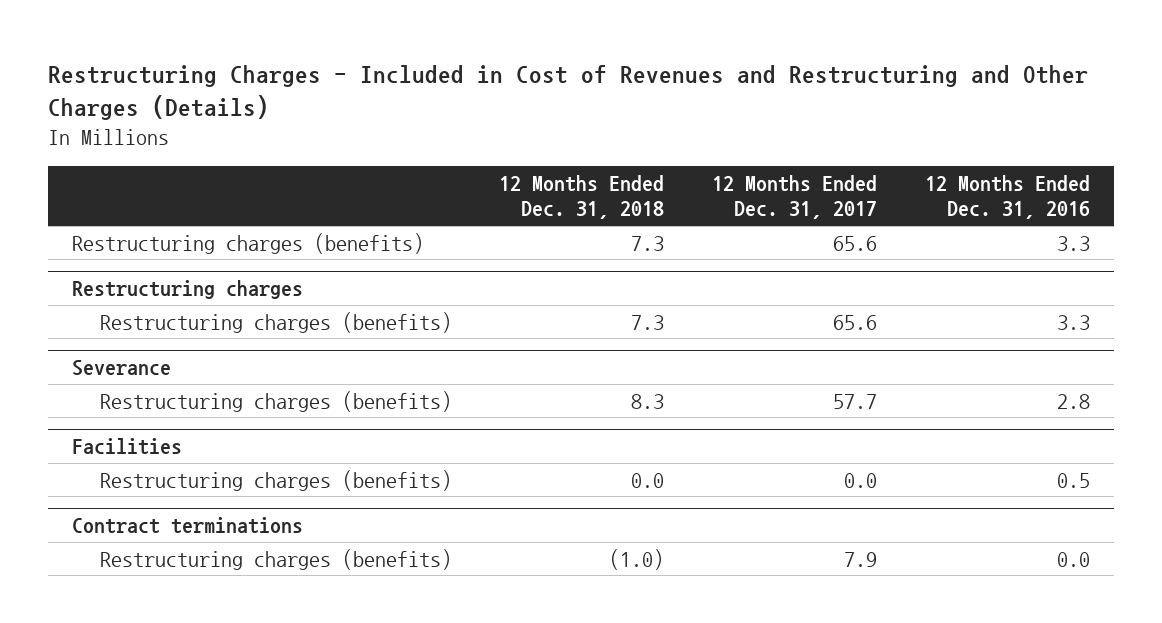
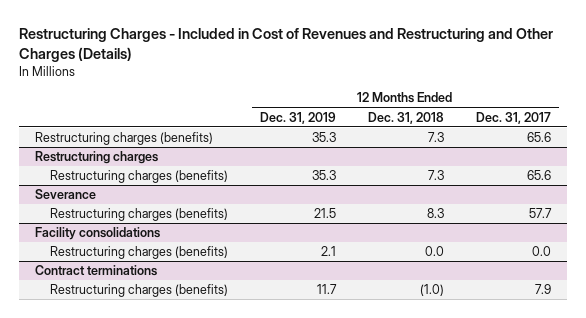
[924,174,1090,220] 12 Months Ended Dec. 31, 2016 -> none
none -> [259,111,336,124] Dec. 31, 2019
[71,438,182,456] Facilities -> [35,227,161,241] Facility consolidations

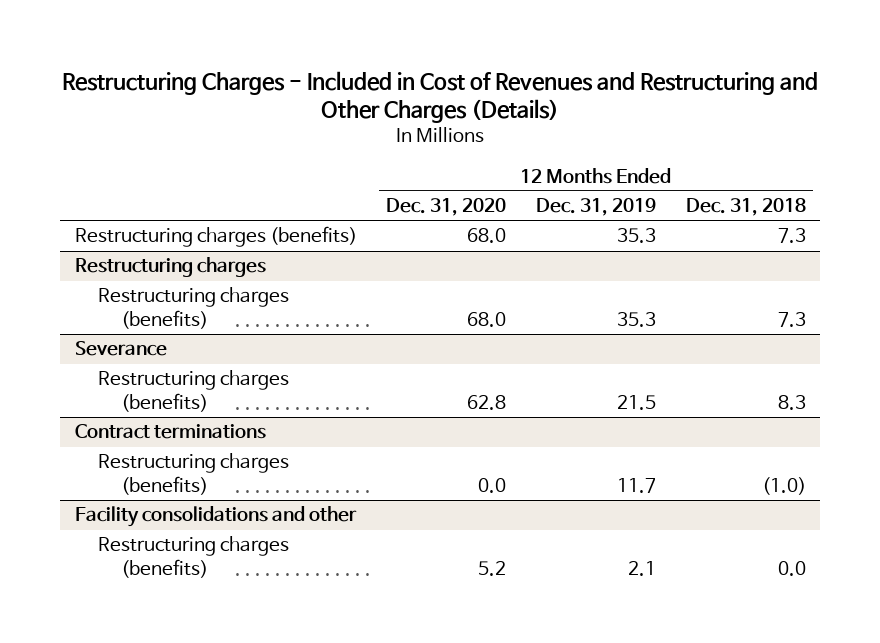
[475,111,551,124] Dec. 31, 2017 -> none
none -> [386,198,507,217] Dec. 31, 2020
[35,227,161,241] Facility consolidations -> none
[49,246,228,260] Restructuring charges (benefits) -> none
none -> [74,506,357,528] Facility consolidations and other
none -> [97,536,289,579] Restructuring charges (benefits)

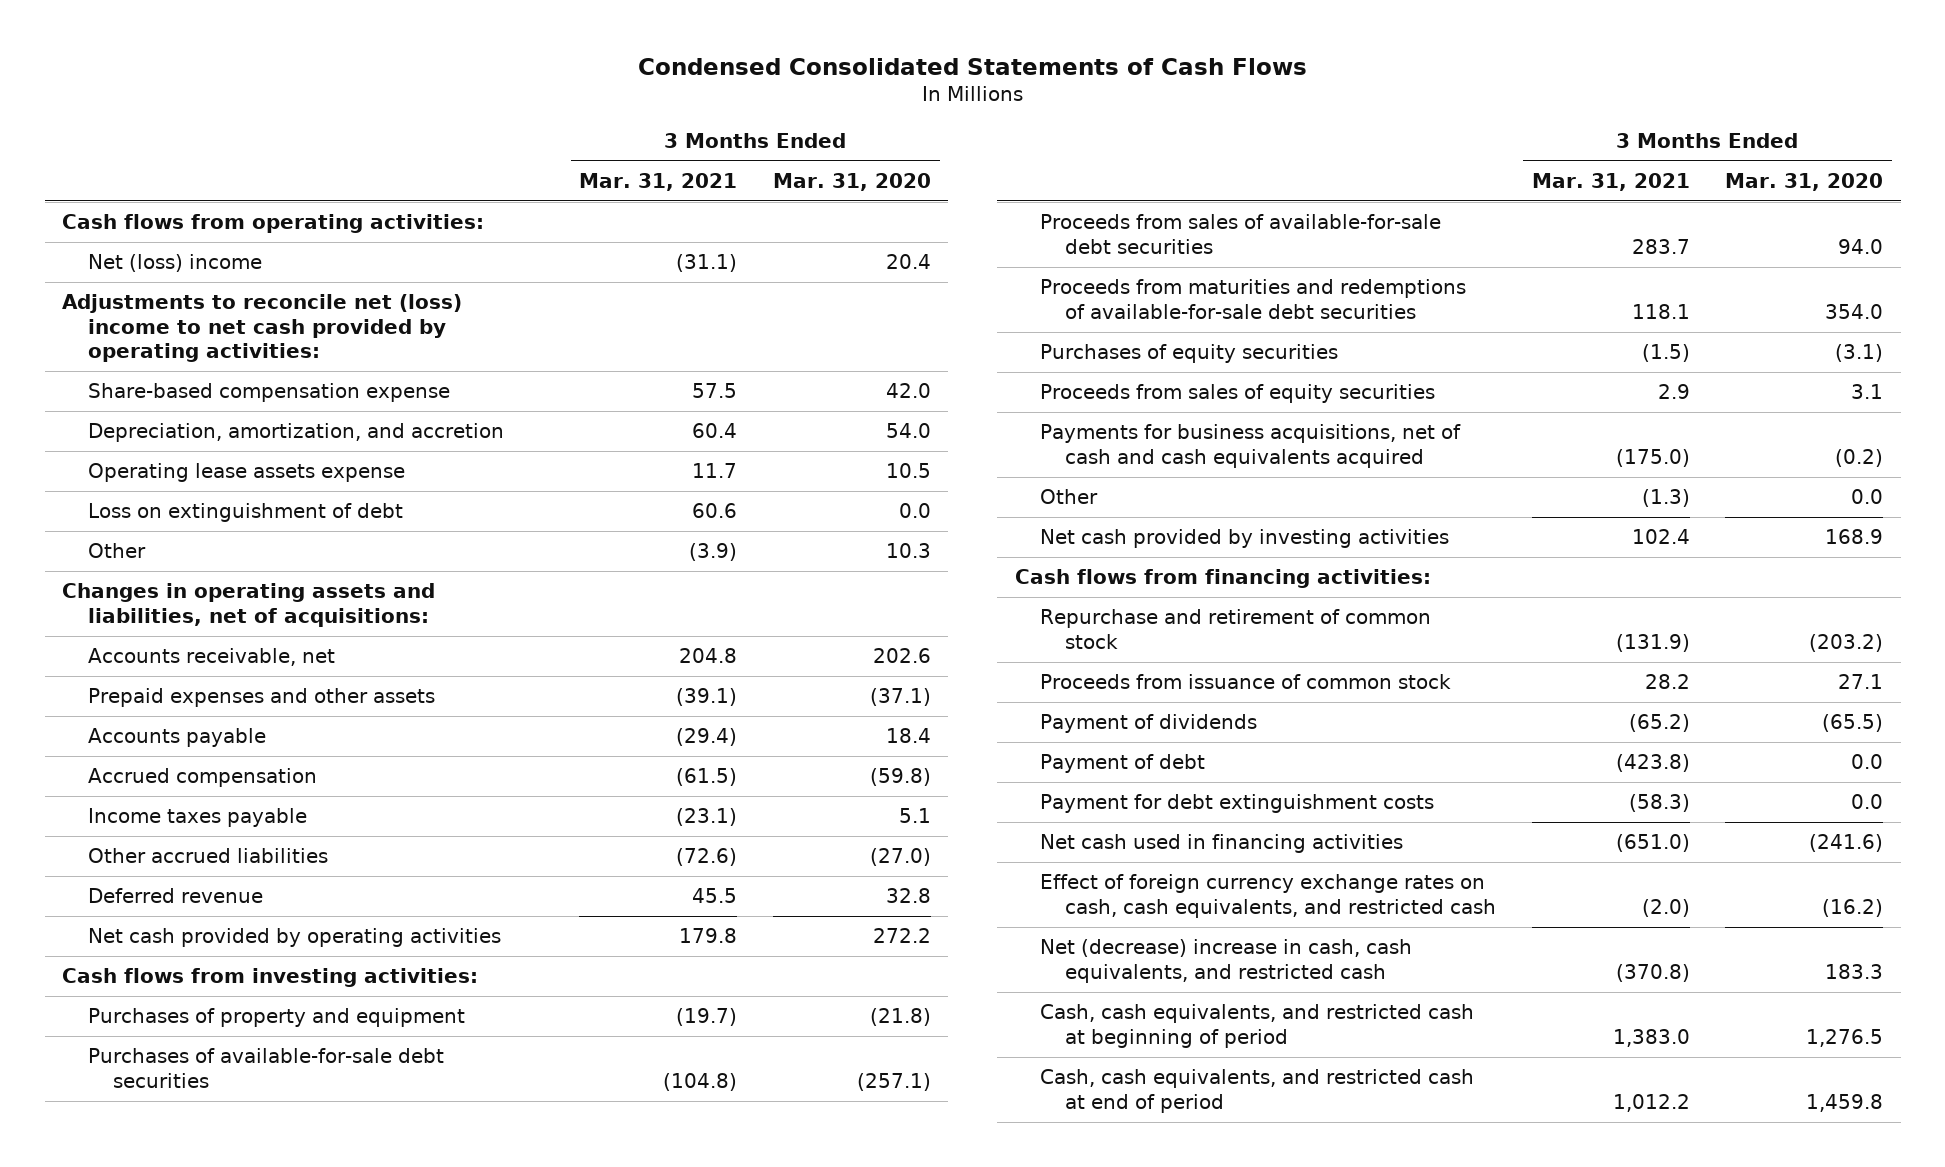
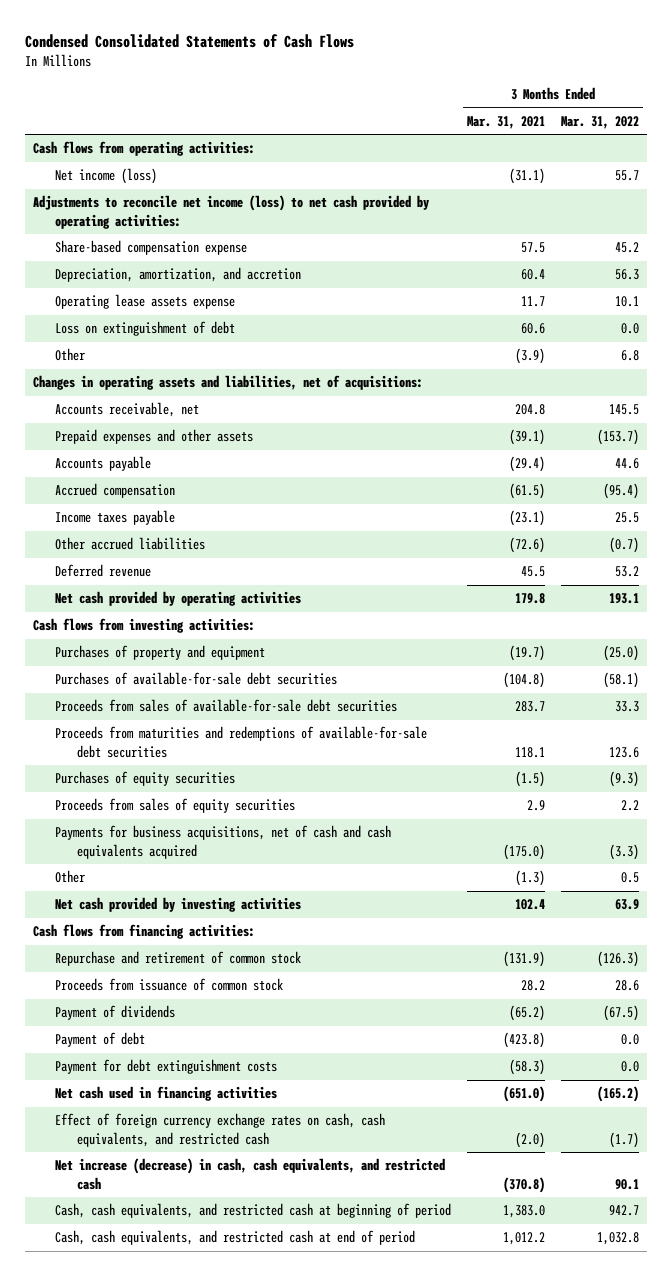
[772,172,931,191] Mar. 31, 2020 -> none
none -> [560,115,639,129] Mar. 31, 2022
[87,254,262,273] Net (loss) income -> [55,168,158,185] Net income (loss)
[62,294,463,363] Adjustments to reconcile net (loss) income to net cash provided by operating activities: -> [33,195,430,229] Adjustments to reconcile net income (loss) to net cash provided by operating activities:
[1039,939,1412,983] Net (decrease) increase in cash, cash equivalents, and restricted cash -> [55,1158,446,1190] Net increase (decrease) in cash, cash equivalents, and restricted cash

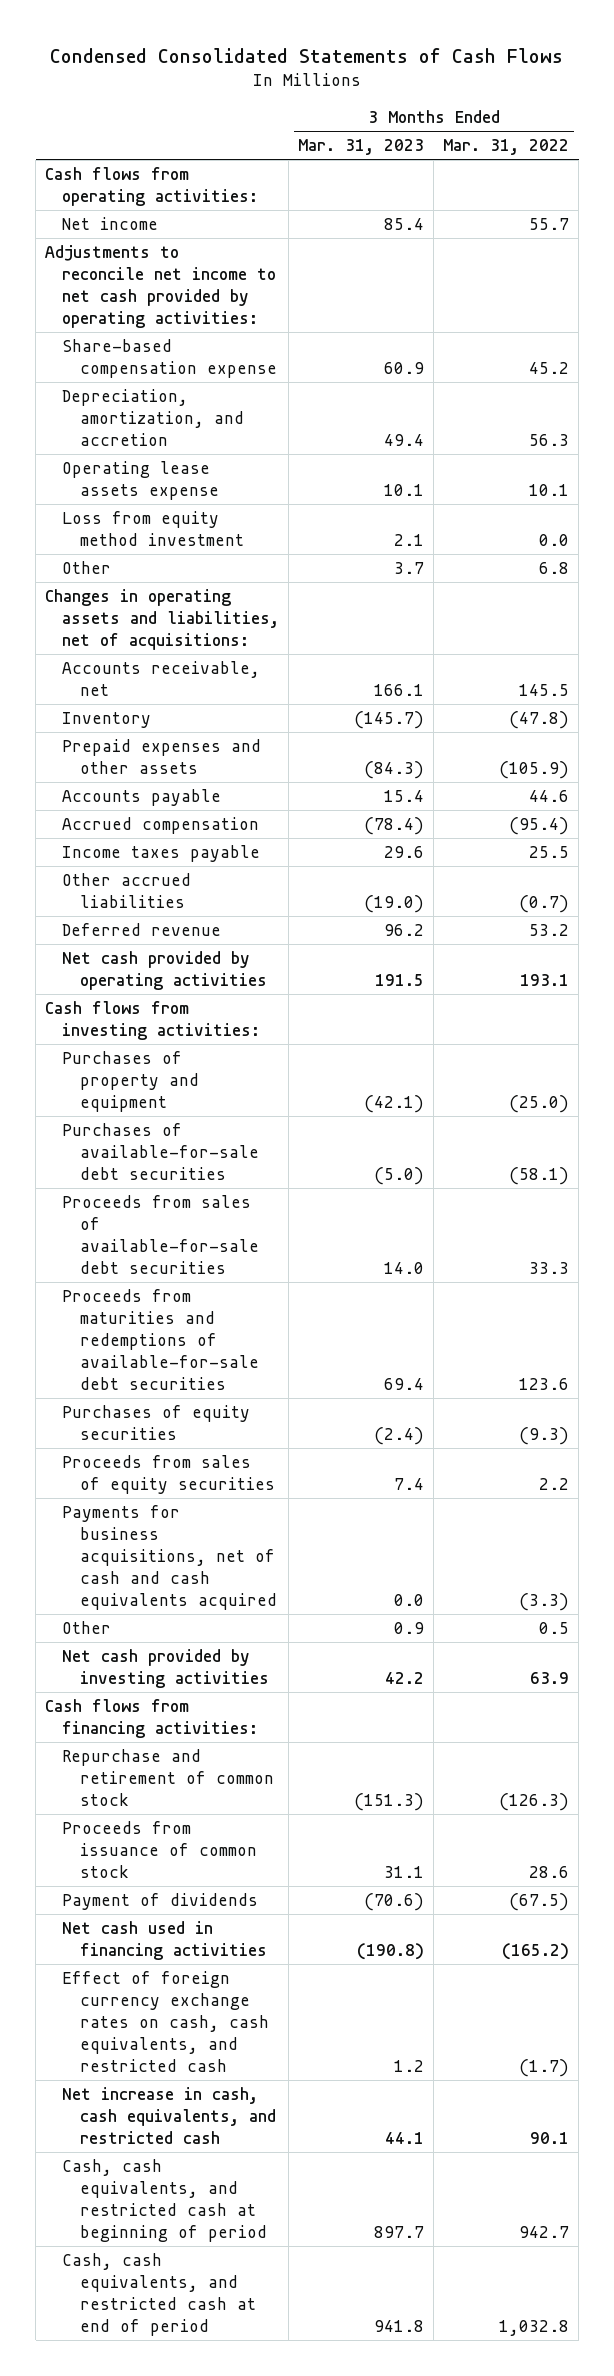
[467,115,546,129] Mar. 31, 2021 -> none
none -> [298,138,425,155] Mar. 31, 2023
[55,168,158,185] Net income (loss) -> [62,216,159,230] Net income
[33,195,430,229] Adjustments to reconcile net income (loss) to net cash provided by operating activities: -> [45,244,277,329] Adjustments to reconcile net income to net cash provided by operating activities:
[55,321,236,337] Loss on extinguishment of debt -> none
none -> [62,510,244,546] Loss from equity method investment
none -> [62,711,152,728] Inventory
[596,429,639,446] (153.7) -> [499,760,570,779] (105.9)
[55,1032,146,1048] Payment of debt -> none
[55,1059,278,1075] Payment for debt extinguishment costs -> none
[55,1158,446,1190] Net increase (decrease) in cash, cash equivalents, and restricted cash -> [62,2086,276,2144] Net increase in cash, cash equivalents, and restricted cash

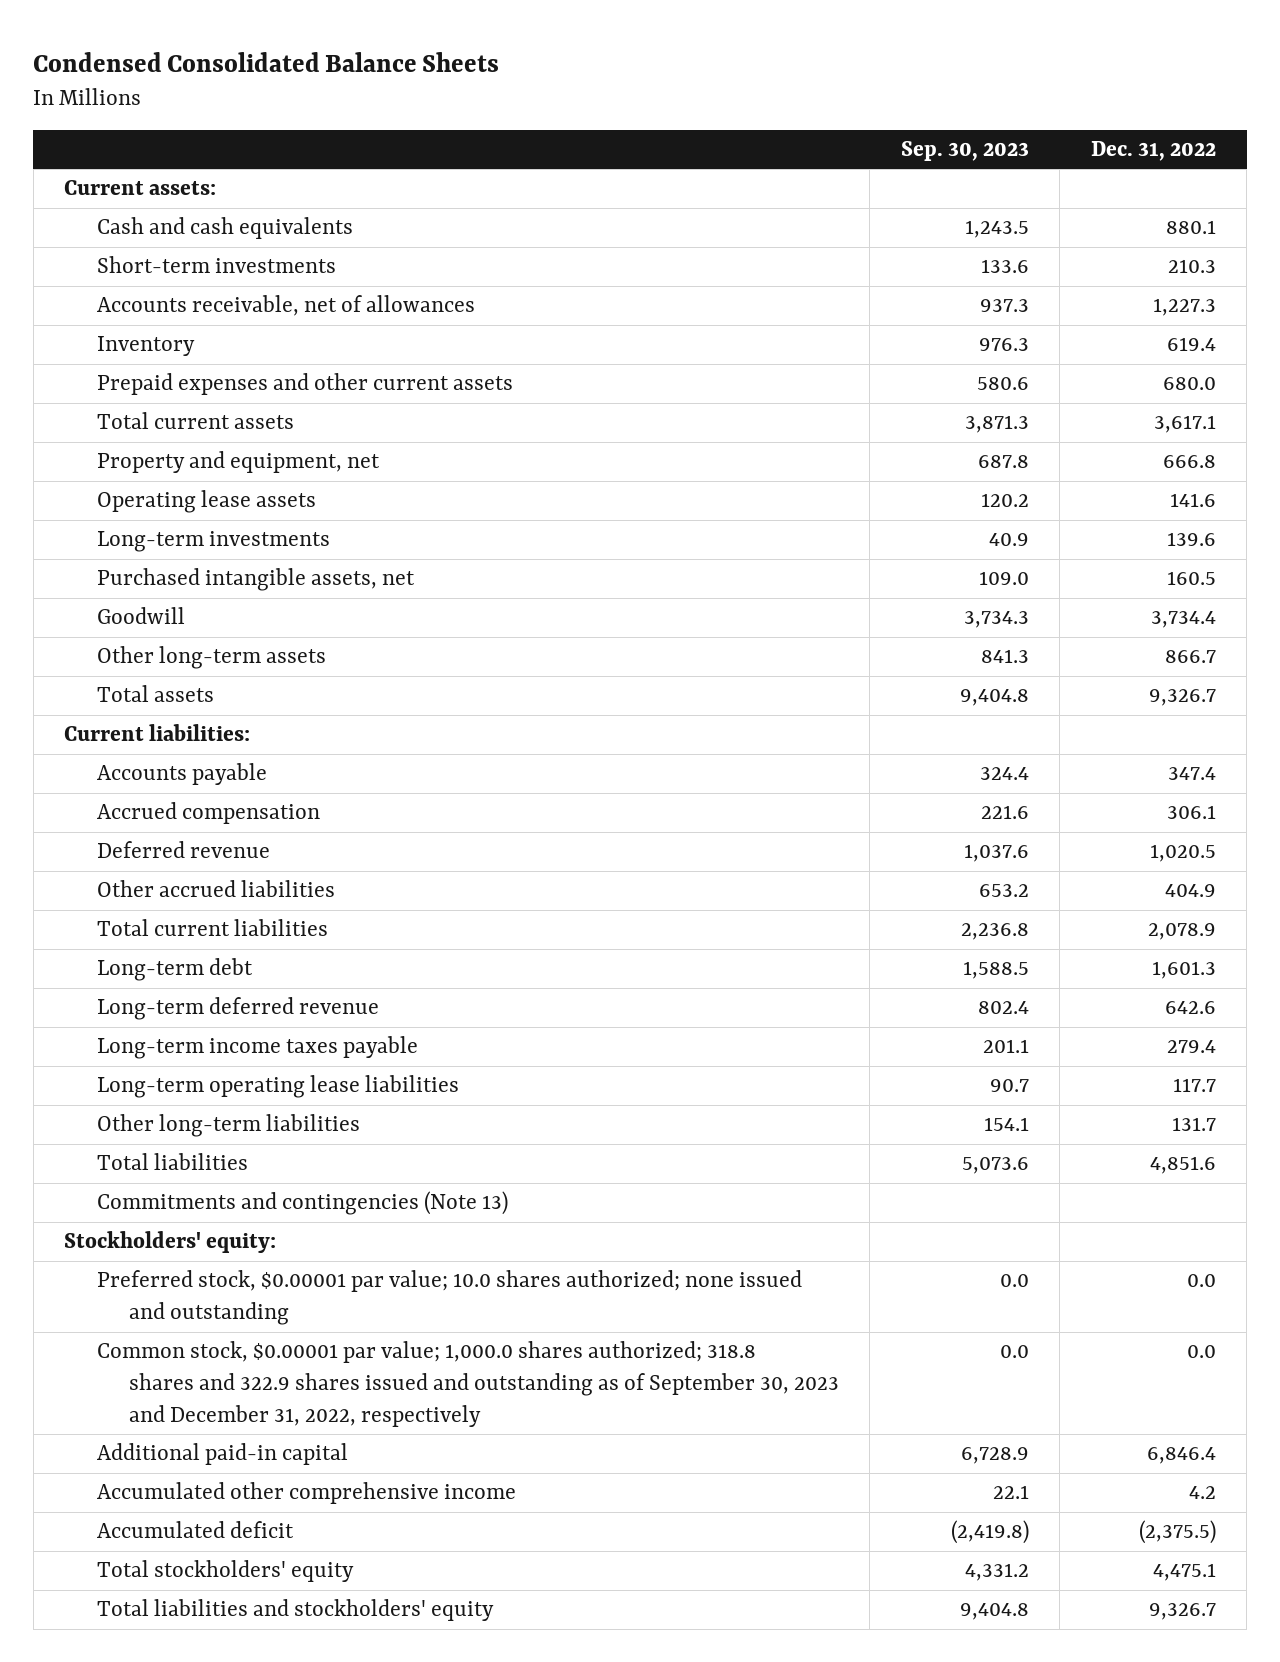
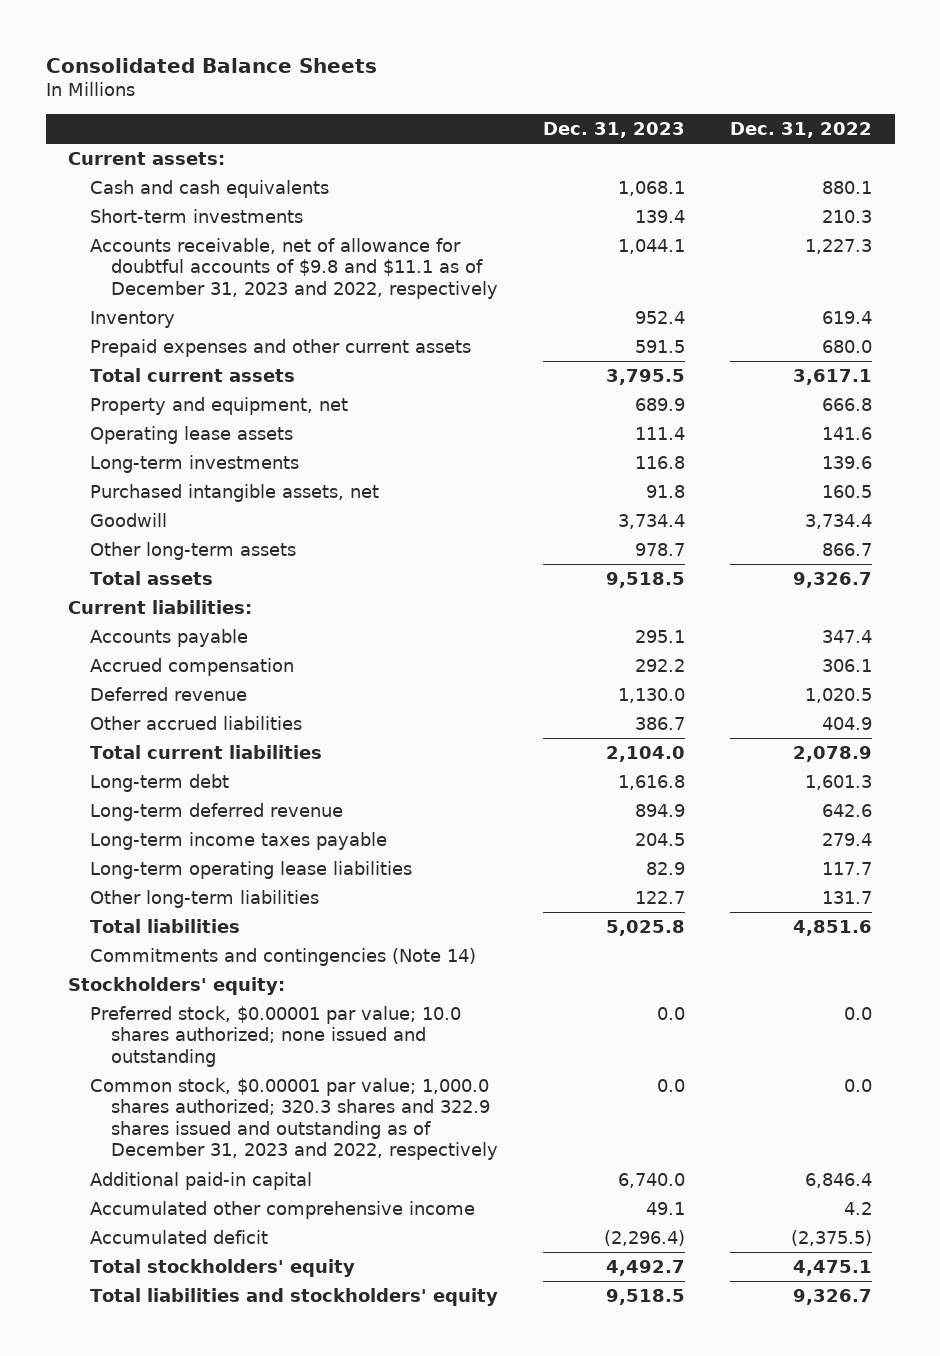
[33,51,500,72] Condensed Consolidated Balance Sheets -> [45,57,377,73] Consolidated Balance Sheets
[900,141,1029,162] Sep. 30, 2023 -> none
none -> [543,121,686,138] Dec. 31, 2023
[96,295,475,317] Accounts receivable, net of allowances -> [89,238,499,299] Accounts receivable, net of allowance for doubtful accounts of $9.8 and $11.1 as of December 31, 2023 and 2022, respectively
[96,1191,508,1216] Commitments and contingencies (Note 13) -> [89,948,476,967] Commitments and contingencies (Note 14)
[96,1341,839,1427] Common stock, $0.00001 par value; 1,000.0 shares authorized; 318.8 shares and 322.9 shares issued and outstanding as of September 30, 2023 and December 31, 2022, respectively -> [89,1078,499,1161] Common stock, $0.00001 par value; 1,000.0 shares authorized; 320.3 shares and 322.9 shares issued and outstanding as of December 31, 2023 and 2022, respectively

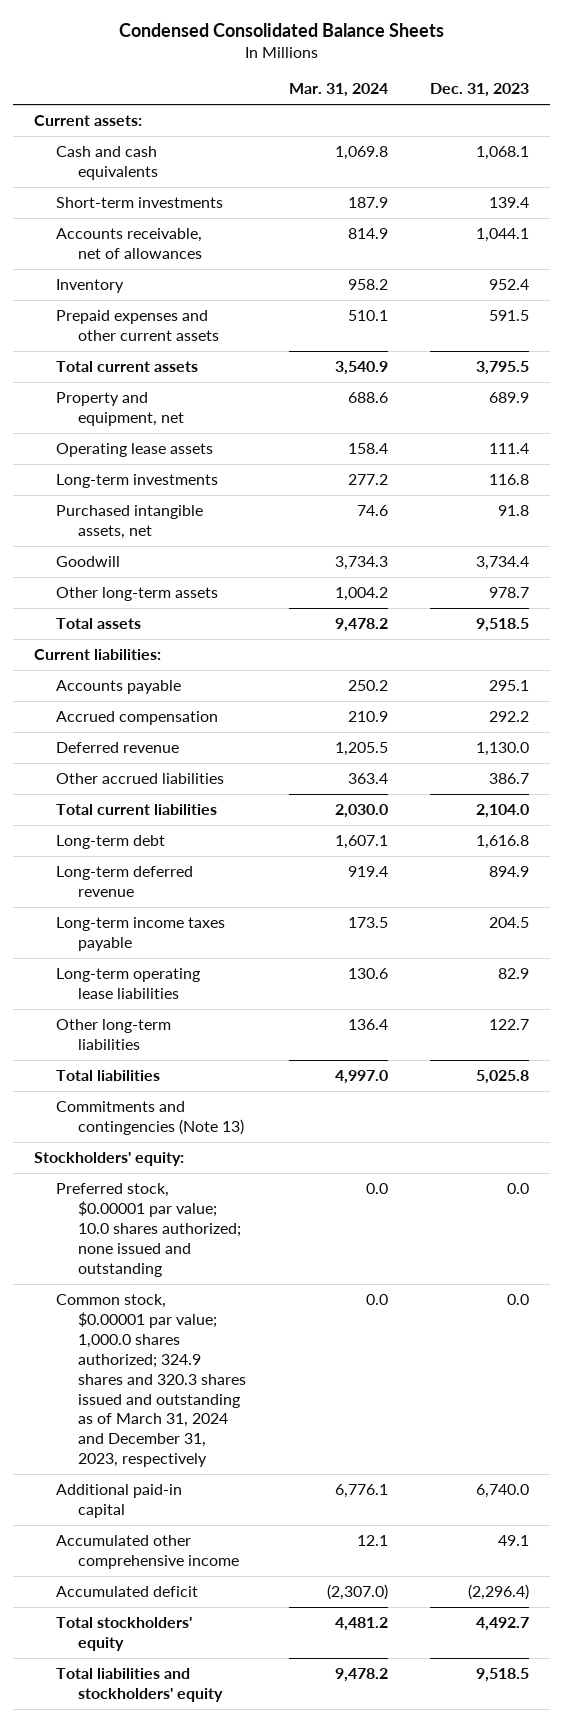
[45,57,377,73] Consolidated Balance Sheets -> [118,22,444,37] Condensed Consolidated Balance Sheets
[730,121,873,138] Dec. 31, 2022 -> none
none -> [288,83,388,98] Mar. 31, 2024
[89,238,499,299] Accounts receivable, net of allowance for doubtful accounts of $9.8 and $11.1 as of December 31, 2023 and 2022, respectively -> [56,228,203,259] Accounts receivable, net of allowances
[89,948,476,967] Commitments and contingencies (Note 14) -> [56,1101,245,1135] Commitments and contingencies (Note 13)
[89,1078,499,1161] Common stock, $0.00001 par value; 1,000.0 shares authorized; 320.3 shares and 322.9 shares issued and outstanding as of December 31, 2023 and 2022, respectively -> [56,1294,247,1468] Common stock, $0.00001 par value; 1,000.0 shares authorized; 324.9 shares and 320.3 shares issued and outstanding as of March 31, 2024 and December 31, 2023, respectively

